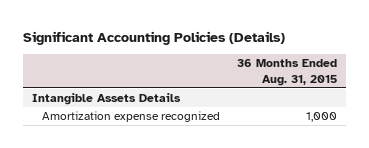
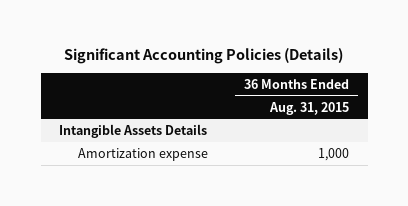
[41,111,220,123] Amortization expense recognized -> [77,147,208,161] Amortization expense

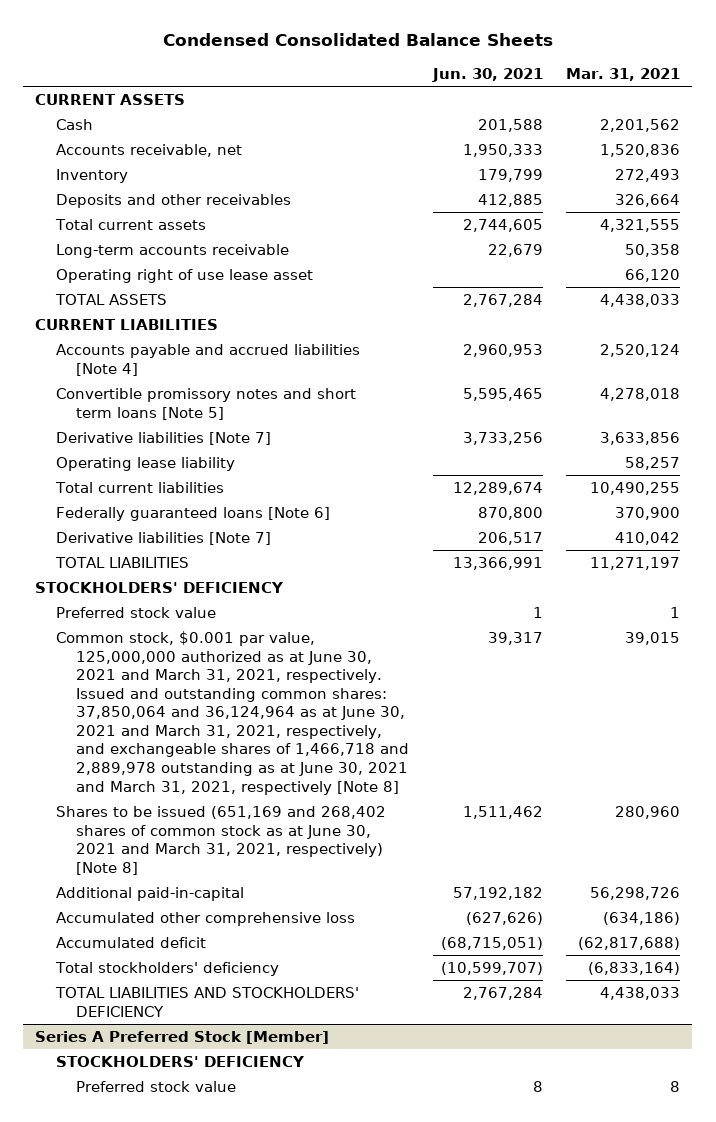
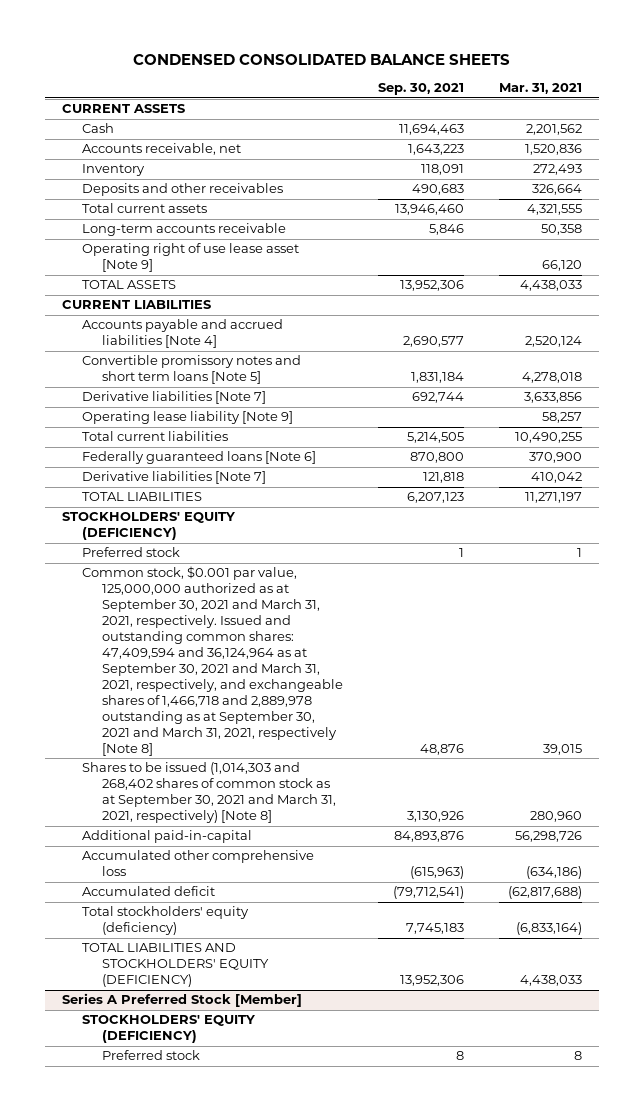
[162,33,553,47] Condensed Consolidated Balance Sheets -> [132,53,510,65] CONDENSED CONSOLIDATED BALANCE SHEETS
[431,67,543,82] Jun. 30, 2021 -> none
none -> [377,83,464,96] Sep. 30, 2021
[55,268,313,283] Operating right of use lease asset -> [82,243,300,273] Operating right of use lease asset [Note 9]
[55,456,235,471] Operating lease liability -> [82,411,294,425] Operating lease liability [Note 9]
[35,581,285,593] STOCKHOLDERS' DEFICIENCY -> [62,512,236,541] STOCKHOLDERS' EQUITY (DEFICIENCY)
[55,606,216,618] Preferred stock value -> [82,547,181,558] Preferred stock
[55,630,410,795] Common stock, $0.001 par value, 125,000,000 authorized as at June 30, 2021 and March 31, 2021, respectively. Issued and outstanding common shares: 37,850,064 and 36,124,964 as at June 30, 2021 and March 31, 2021, respectively, and exchangeable shares of 1,466,718 and 2,889,978 outstanding as at June 30, 2021 and March 31, 2021, respectively [Note 8] -> [82,566,343,756] Common stock, $0.001 par value, 125,000,000 authorized as at September 30, 2021 and March 31, 2021, respectively. Issued and outstanding common shares: 47,409,594 and 36,124,964 as at September 30, 2021 and March 31, 2021, respectively, and exchangeable shares of 1,466,718 and 2,889,978 outstanding as at September 30, 2021 and March 31, 2021, respectively [Note 8]
[55,805,386,875] Shares to be issued (651,169 and 268,402 shares of common stock as at June 30, 2021 and March 31, 2021, respectively) [Note 8] -> [82,762,336,824] Shares to be issued (1,014,303 and 268,402 shares of common stock as at September 30, 2021 and March 31, 2021, respectively) [Note 8]
[54,961,279,976] Total stockholders' deficiency -> [82,906,250,936] Total stockholders' equity (deficiency)
[54,986,359,1017] TOTAL LIABILITIES AND STOCKHOLDERS' DEFICIENCY -> [82,943,269,988] TOTAL LIABILITIES AND STOCKHOLDERS' EQUITY (DEFICIENCY)
[55,1055,305,1067] STOCKHOLDERS' DEFICIENCY -> [82,1015,256,1044] STOCKHOLDERS' EQUITY (DEFICIENCY)
[76,1080,237,1092] Preferred stock value -> [101,1050,200,1061] Preferred stock

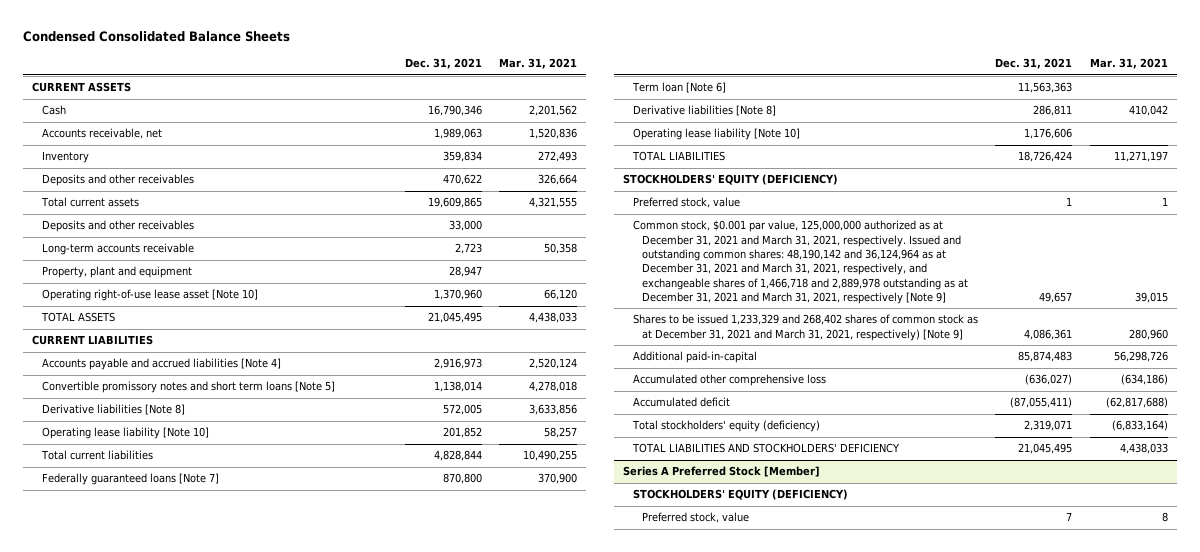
[132,53,510,65] CONDENSED CONSOLIDATED BALANCE SHEETS -> [23,30,291,42] Condensed Consolidated Balance Sheets
[377,83,464,96] Sep. 30, 2021 -> none
none -> [404,58,482,70] Dec. 31, 2021
none -> [41,220,194,233] Deposits and other receivables
none -> [41,266,192,279] Property, plant and equipment
[82,243,300,273] Operating right of use lease asset [Note 9] -> [41,289,258,302] Operating right-of-use lease asset [Note 10]
[82,391,267,405] Derivative liabilities [Note 7] -> [41,404,185,416] Derivative liabilities [Note 8]
[82,411,294,425] Operating lease liability [Note 9] -> [41,427,209,440] Operating lease liability [Note 10]
[82,451,317,465] Federally guaranteed loans [Note 6] -> [41,473,219,486] Federally guaranteed loans [Note 7]
none -> [631,82,726,94] Term loan [Note 6]
[82,471,267,485] Derivative liabilities [Note 7] -> [632,105,776,117] Derivative liabilities [Note 8]
none -> [632,128,800,141] Operating lease liability [Note 10]
[82,547,181,558] Preferred stock -> [632,197,740,209] Preferred stock, value
[82,566,343,756] Common stock, $0.001 par value, 125,000,000 authorized as at September 30, 2021 and March 31, 2021, respectively. Issued and outstanding common shares: 47,409,594 and 36,124,964 as at September 30, 2021 and March 31, 2021, respectively, and exchangeable shares of 1,466,718 and 2,889,978 outstanding as at September 30, 2021 and March 31, 2021, respectively [Note 8] -> [632,220,969,304] Common stock, $0.001 par value, 125,000,000 authorized as at December 31, 2021 and March 31, 2021, respectively. Issued and outstanding common shares: 48,190,142 and 36,124,964 as at December 31, 2021 and March 31, 2021, respectively, and exchangeable shares of 1,466,718 and 2,889,978 outstanding as at December 31, 2021 and March 31, 2021, respectively [Note 9]
[82,762,336,824] Shares to be issued (1,014,303 and 268,402 shares of common stock as at September 30, 2021 and March 31, 2021, respectively) [Note 8] -> [632,314,978,341] Shares to be issued 1,233,329 and 268,402 shares of common stock as at December 31, 2021 and March 31, 2021, respectively) [Note 9]
[82,943,269,988] TOTAL LIABILITIES AND STOCKHOLDERS' EQUITY (DEFICIENCY) -> [631,443,900,454] TOTAL LIABILITIES AND STOCKHOLDERS' DEFICIENCY
[101,1050,200,1061] Preferred stock -> [642,512,750,524] Preferred stock, value

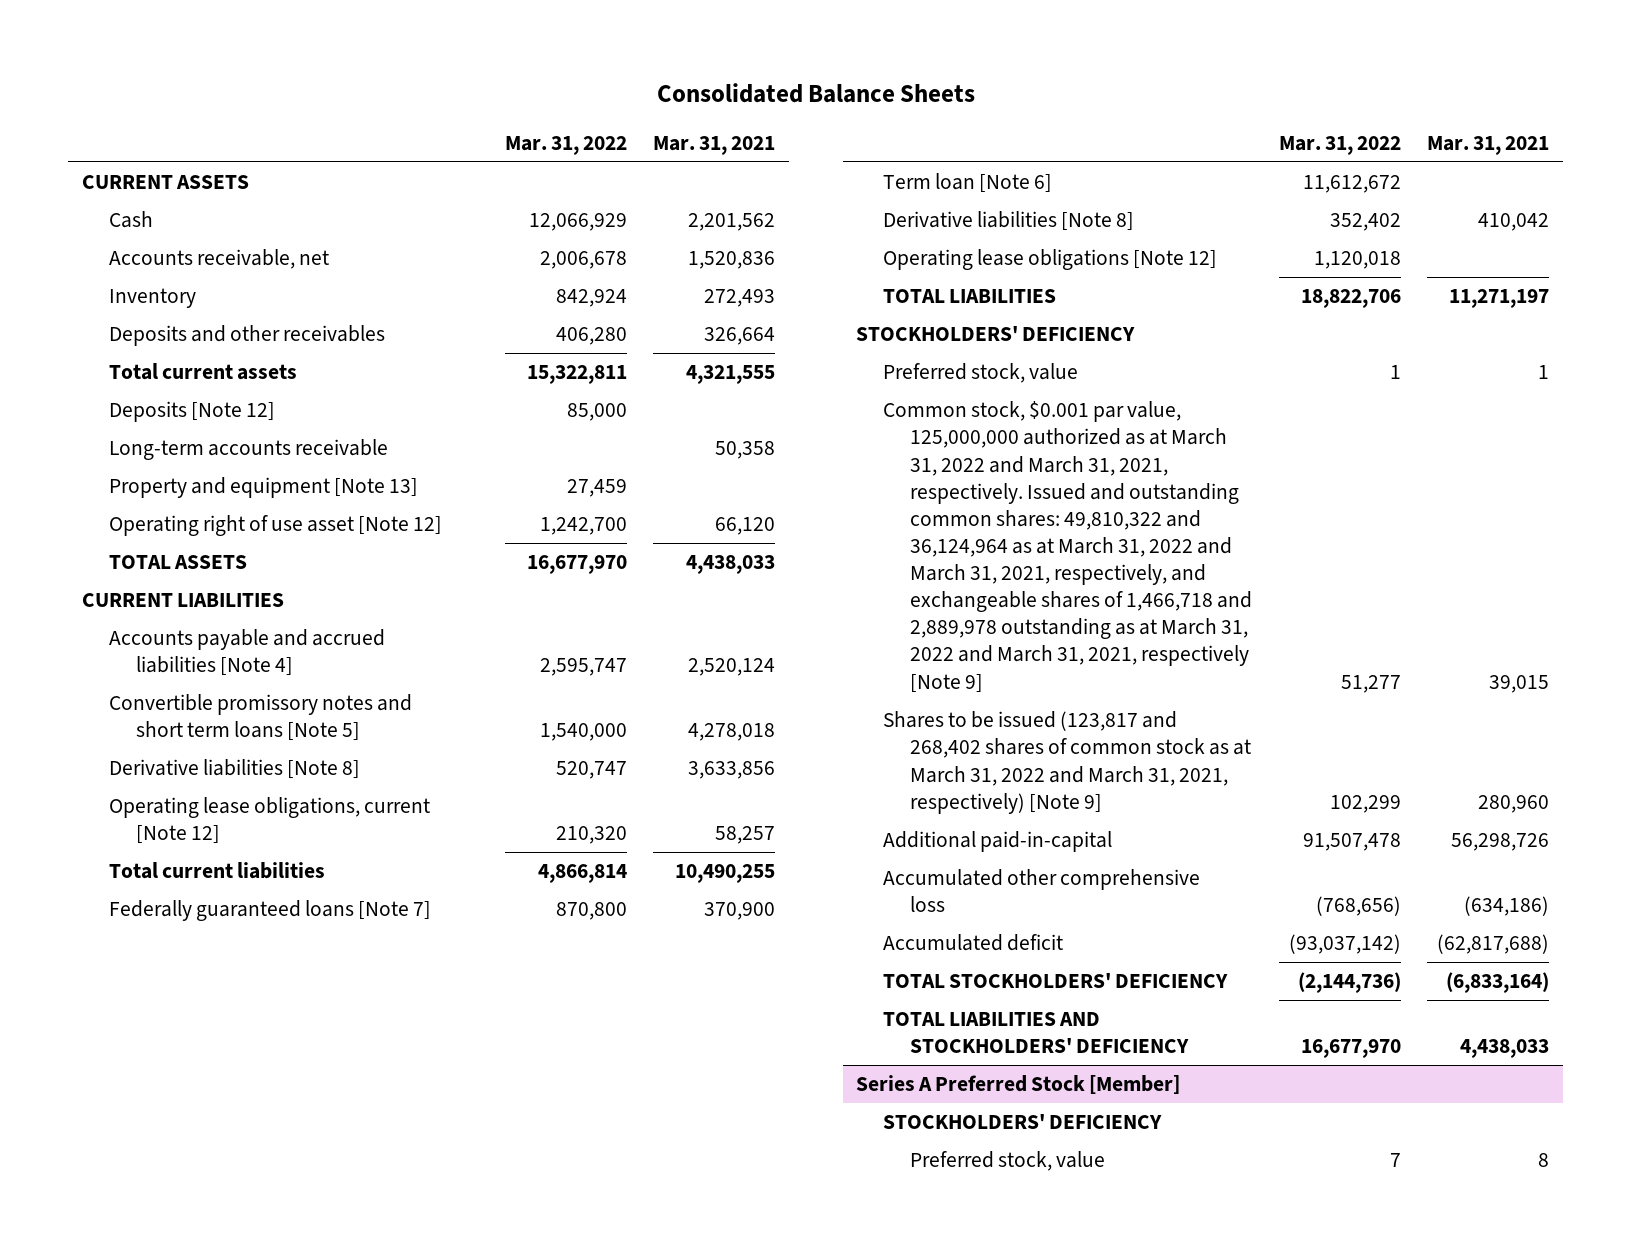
[23,30,291,42] Condensed Consolidated Balance Sheets -> [656,82,975,103] Consolidated Balance Sheets
[404,58,482,70] Dec. 31, 2021 -> none
none -> [504,135,627,155] Mar. 31, 2022
[41,220,194,233] Deposits and other receivables -> [108,401,275,423] Deposits [Note 12]
[41,266,192,279] Property, plant and equipment -> [108,477,418,499] Property and equipment [Note 13]
[41,289,258,302] Operating right-of-use lease asset [Note 10] -> [108,515,442,537] Operating right of use asset [Note 12]
[41,427,209,440] Operating lease liability [Note 10] -> [108,797,430,845] Operating lease obligations, current [Note 12]
[632,128,800,141] Operating lease liability [Note 10] -> [883,249,1218,271] Operating lease obligations [Note 12]
[622,174,838,186] STOCKHOLDERS' EQUITY (DEFICIENCY) -> [855,326,1135,342] STOCKHOLDERS' DEFICIENCY
[632,220,969,304] Common stock, $0.001 par value, 125,000,000 authorized as at December 31, 2021 and March 31, 2021, respectively. Issued and outstanding common shares: 48,190,142 and 36,124,964 as at December 31, 2021 and March 31, 2021, respectively, and exchangeable shares of 1,466,718 and 2,889,978 outstanding as at December 31, 2021 and March 31, 2021, respectively [Note 9] -> [883,401,1253,693] Common stock, $0.001 par value, 125,000,000 authorized as at March 31, 2022 and March 31, 2021, respectively. Issued and outstanding common shares: 49,810,322 and 36,124,964 as at March 31, 2022 and March 31, 2021, respectively, and exchangeable shares of 1,466,718 and 2,889,978 outstanding as at March 31, 2022 and March 31, 2021, respectively [Note 9]
[632,314,978,341] Shares to be issued 1,233,329 and 268,402 shares of common stock as at December 31, 2021 and March 31, 2021, respectively) [Note 9] -> [883,711,1252,814] Shares to be issued (123,817 and 268,402 shares of common stock as at March 31, 2022 and March 31, 2021, respectively) [Note 9]
[631,420,820,433] Total stockholders' equity (deficiency) -> [883,973,1229,989] TOTAL STOCKHOLDERS' DEFICIENCY
[632,489,848,501] STOCKHOLDERS' EQUITY (DEFICIENCY) -> [883,1114,1163,1130] STOCKHOLDERS' DEFICIENCY

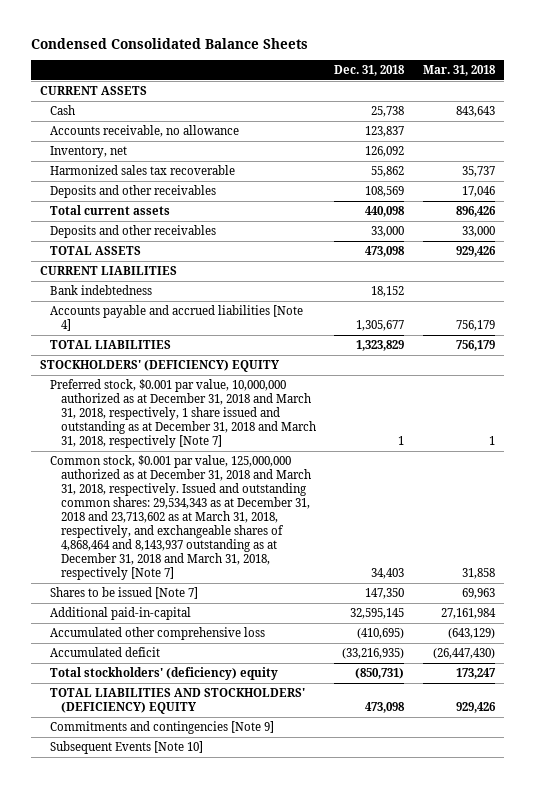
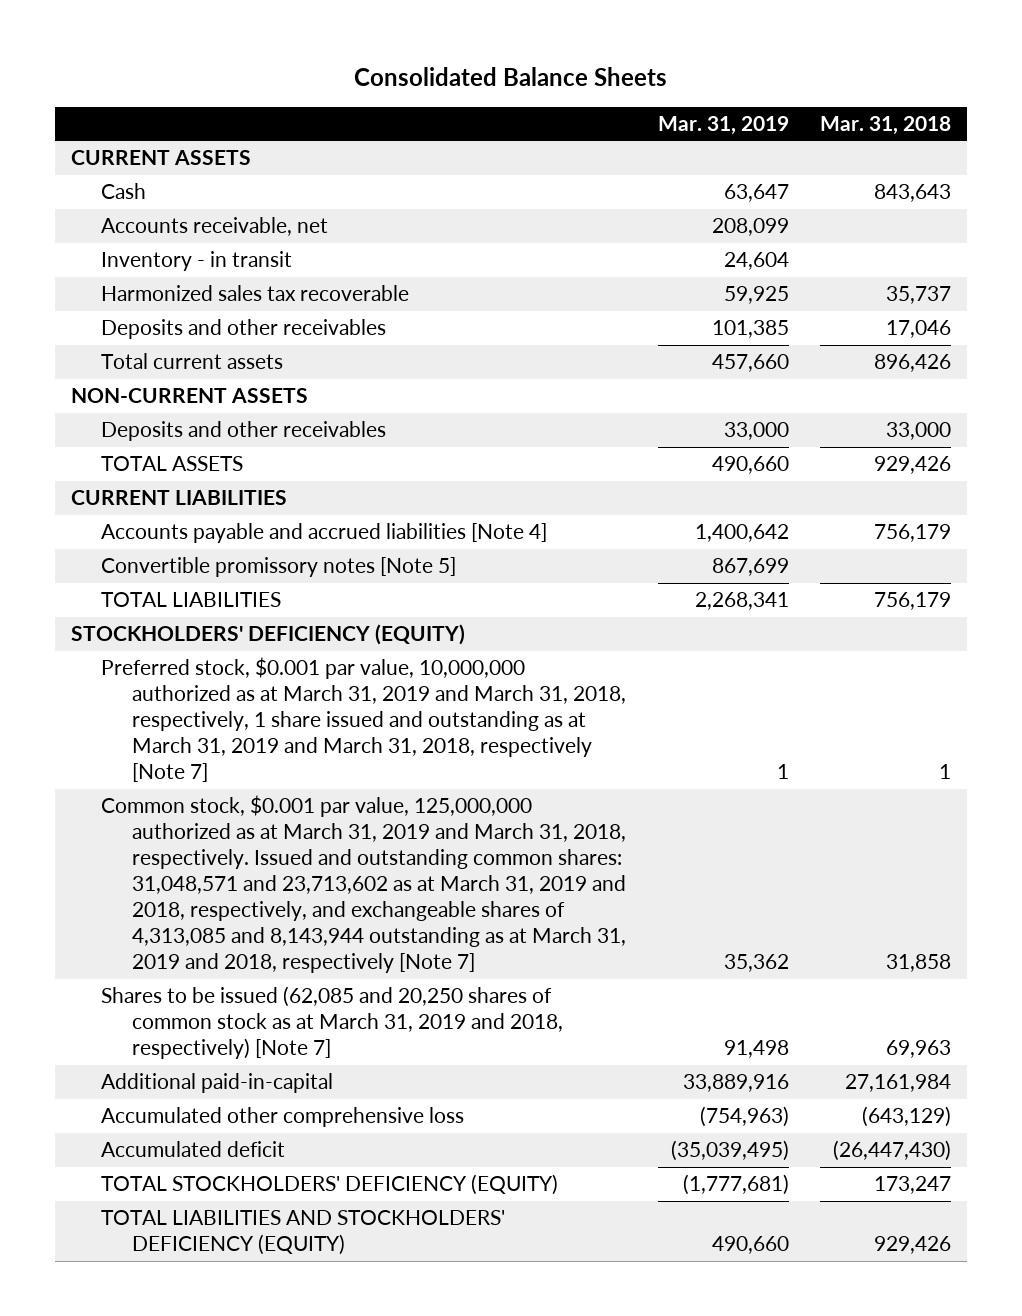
[30,37,308,49] Condensed Consolidated Balance Sheets -> [353,67,667,87] Consolidated Balance Sheets
[334,65,406,77] Dec. 31, 2018 -> none
none -> [657,115,789,135] Mar. 31, 2019
[50,124,240,137] Accounts receivable, no allowance -> [101,217,329,237] Accounts receivable, net
[50,145,128,158] Inventory, net -> [101,251,293,272] Inventory - in transit
none -> [70,388,308,404] NON-CURRENT ASSETS
[50,284,153,295] Bank indebtedness -> none
none -> [101,557,457,578] Convertible promissory notes [Note 5]
[40,359,280,372] STOCKHOLDERS' (DEFICIENCY) EQUITY -> [70,624,465,646] STOCKHOLDERS' DEFICIENCY (EQUITY)
[50,378,316,449] Preferred stock, $0.001 par value, 10,000,000 authorized as at December 31, 2018 and March 31, 2018, respectively, 1 share issued and outstanding as at December 31, 2018 and March 31, 2018, respectively [Note 7] -> [101,657,627,783] Preferred stock, $0.001 par value, 10,000,000 authorized as at March 31, 2019 and March 31, 2018, respectively, 1 share issued and outstanding as at March 31, 2019 and March 31, 2018, respectively [Note 7]
[50,454,311,581] Common stock, $0.001 par value, 125,000,000 authorized as at December 31, 2018 and March 31, 2018, respectively. Issued and outstanding common shares: 29,534,343 as at December 31, 2018 and 23,713,602 as at March 31, 2018, respectively, and exchangeable shares of 4,868,464 and 8,143,937 outstanding as at December 31, 2018 and March 31, 2018, respectively [Note 7] -> [101,795,627,974] Common stock, $0.001 par value, 125,000,000 authorized as at March 31, 2019 and March 31, 2018, respectively. Issued and outstanding common shares: 31,048,571 and 23,713,602 as at March 31, 2019 and 2018, respectively, and exchangeable shares of 4,313,085 and 8,143,944 outstanding as at March 31, 2019 and 2018, respectively [Note 7]
[50,586,199,599] Shares to be issued [Note 7] -> [101,986,564,1060] Shares to be issued (62,085 and 20,250 shares of common stock as at March 31, 2019 and 2018, respectively) [Note 7]
[50,720,275,734] Commitments and contingencies [Note 9] -> none
[50,740,204,754] Subsequent Events [Note 10] -> none
[50,666,279,680] Total stockholders' (deficiency) equity -> [101,1174,559,1196] TOTAL STOCKHOLDERS' DEFICIENCY (EQUITY)
[50,687,306,714] TOTAL LIABILITIES AND STOCKHOLDERS' (DEFICIENCY) EQUITY -> [101,1210,506,1256] TOTAL LIABILITIES AND STOCKHOLDERS' DEFICIENCY (EQUITY)

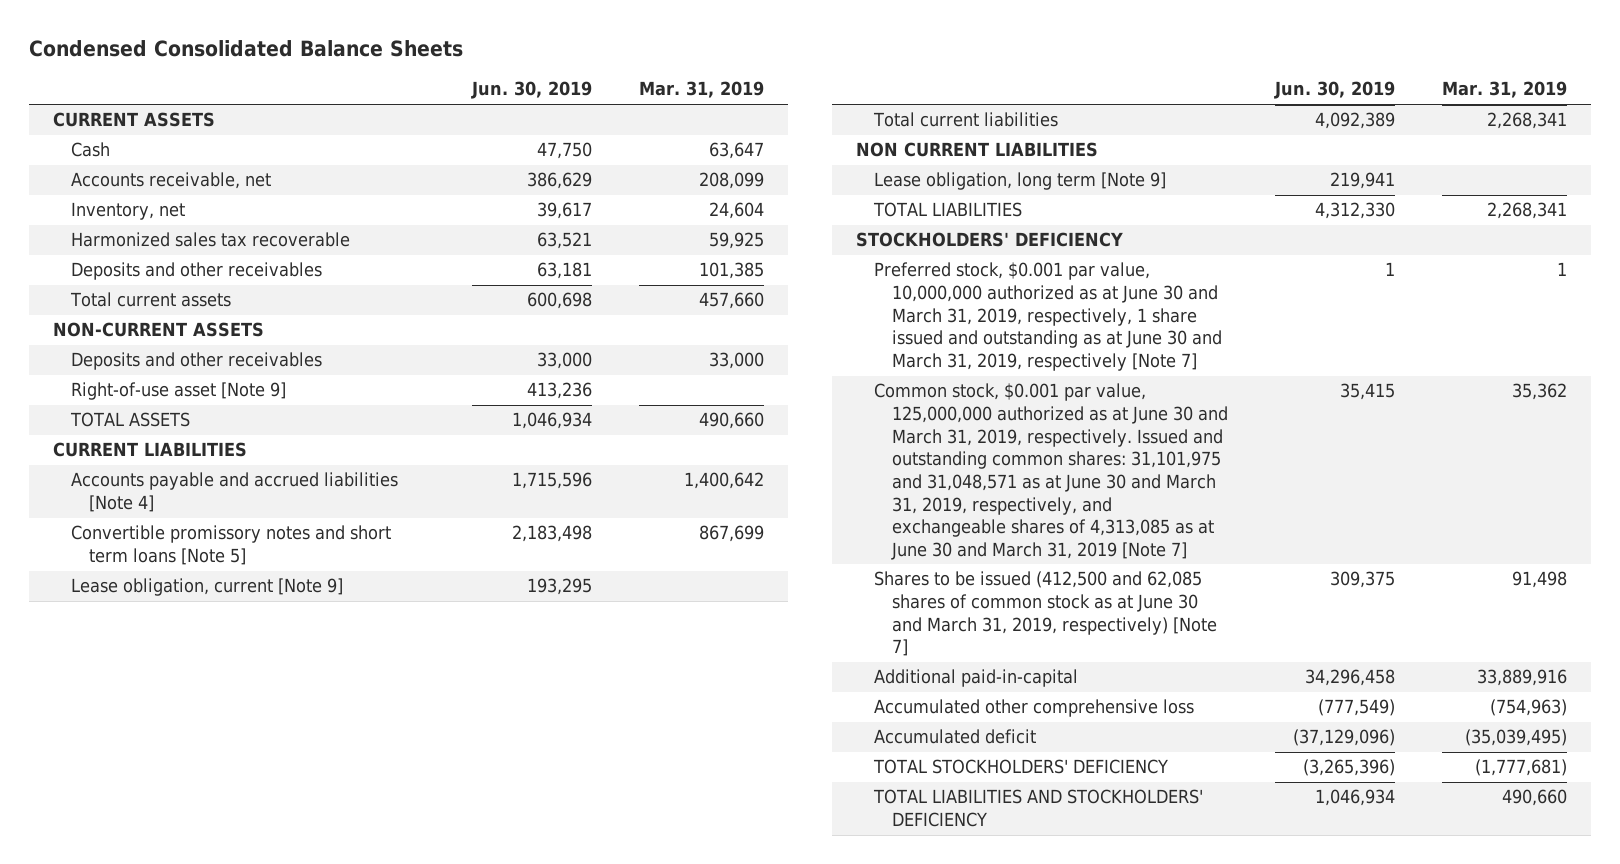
[353,67,667,87] Consolidated Balance Sheets -> [29,40,464,58] Condensed Consolidated Balance Sheets
[820,115,952,135] Mar. 31, 2018 -> none
none -> [471,81,593,100] Jun. 30, 2019
[101,251,293,272] Inventory - in transit -> [70,202,185,221] Inventory, net
none -> [70,382,286,401] Right-of-use asset [Note 9]
[101,557,457,578] Convertible promissory notes [Note 5] -> [70,525,391,566] Convertible promissory notes and short term loans [Note 5]
none -> [70,578,343,597] Lease obligation, current [Note 9]
none -> [872,112,1058,128] Total current liabilities
none -> [855,142,1098,158] NON CURRENT LIABILITIES
none -> [873,172,1166,191] Lease obligation, long term [Note 9]
[70,624,465,646] STOCKHOLDERS' DEFICIENCY (EQUITY) -> [855,232,1123,248] STOCKHOLDERS' DEFICIENCY
[101,657,627,783] Preferred stock, $0.001 par value, 10,000,000 authorized as at March 31, 2019 and March 31, 2018, respectively, 1 share issued and outstanding as at March 31, 2019 and March 31, 2018, respectively [Note 7] -> [873,262,1222,371] Preferred stock, $0.001 par value, 10,000,000 authorized as at June 30 and March 31, 2019, respectively, 1 share issued and outstanding as at June 30 and March 31, 2019, respectively [Note 7]
[101,795,627,974] Common stock, $0.001 par value, 125,000,000 authorized as at March 31, 2019 and March 31, 2018, respectively. Issued and outstanding common shares: 31,048,571 and 23,713,602 as at March 31, 2019 and 2018, respectively, and exchangeable shares of 4,313,085 and 8,143,944 outstanding as at March 31, 2019 and 2018, respectively [Note 7] -> [873,383,1228,560] Common stock, $0.001 par value, 125,000,000 authorized as at June 30 and March 31, 2019, respectively. Issued and outstanding common shares: 31,101,975 and 31,048,571 as at June 30 and March 31, 2019, respectively, and exchangeable shares of 4,313,085 as at June 30 and March 31, 2019 [Note 7]
[101,986,564,1060] Shares to be issued (62,085 and 20,250 shares of common stock as at March 31, 2019 and 2018, respectively) [Note 7] -> [873,571,1217,657] Shares to be issued (412,500 and 62,085 shares of common stock as at June 30 and March 31, 2019, respectively) [Note 7]
[101,1174,559,1196] TOTAL STOCKHOLDERS' DEFICIENCY (EQUITY) -> [872,759,1168,775] TOTAL STOCKHOLDERS' DEFICIENCY
[101,1210,506,1256] TOTAL LIABILITIES AND STOCKHOLDERS' DEFICIENCY (EQUITY) -> [872,789,1203,828] TOTAL LIABILITIES AND STOCKHOLDERS' DEFICIENCY

